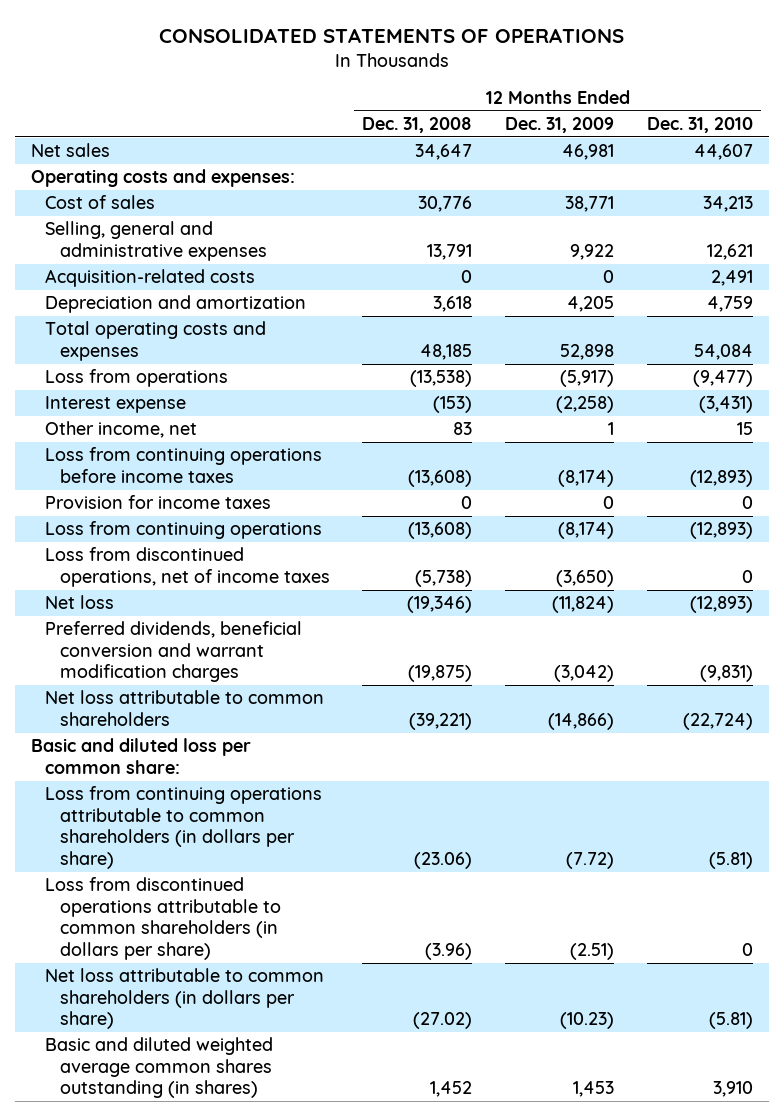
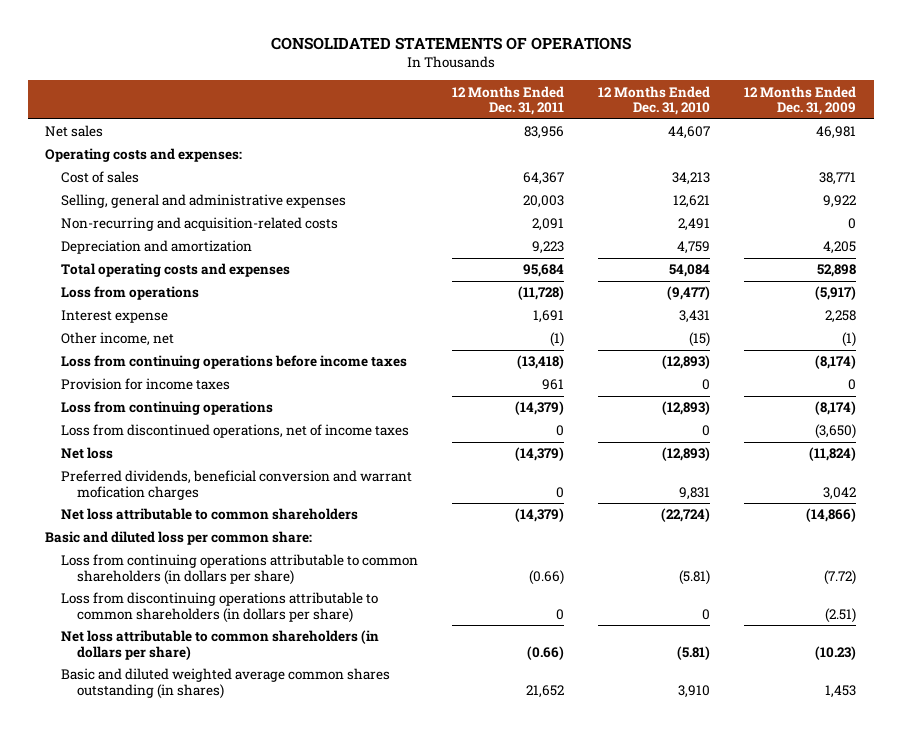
[362,117,473,134] Dec. 31, 2008 -> none
none -> [452,85,565,116] 12 Months Ended Dec. 31, 2011
[45,269,256,288] Acquisition-related costs -> [60,217,338,232] Non-recurring and acquisition-related costs
[556,396,615,414] (2,258) -> [825,310,857,324] 2,258
[698,396,753,414] (3,431) -> [679,310,711,324] 3,431
[608,422,615,436] 1 -> [842,332,857,348] (1)
[736,422,753,436] 15 -> [689,332,711,348] (15)
[45,621,303,683] Preferred dividends, beneficial conversion and warrant modification charges -> [60,470,412,500] Preferred dividends, beneficial conversion and warrant mofication charges
[554,665,615,683] (3,042) -> [823,486,857,500] 3,042
[699,665,753,683] (9,831) -> [679,486,711,500] 9,831
[45,877,281,960] Loss from discontinued operations attributable to common shareholders (in dollars per share) -> [60,592,378,623] Loss from discontinuing operations attributable to common shareholders (in dollars per share)

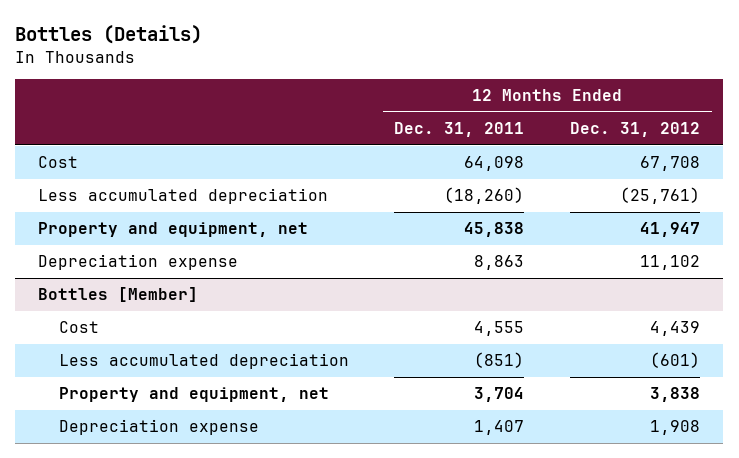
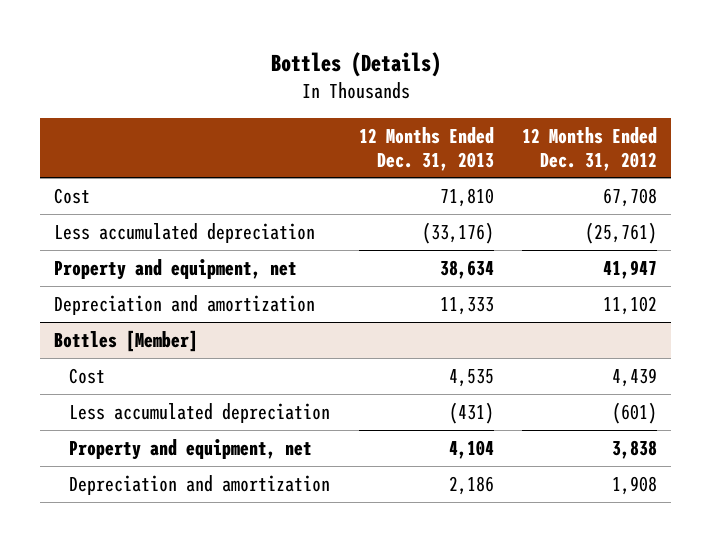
[394,122,525,138] Dec. 31, 2011 -> none
none -> [358,126,494,171] 12 Months Ended Dec. 31, 2013
[38,254,239,271] Depreciation expense -> [54,294,316,315] Depreciation and amortization
[58,419,259,436] Depreciation expense -> [69,474,331,495] Depreciation and amortization

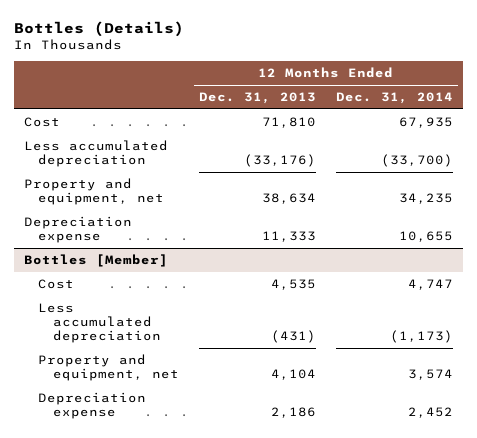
[522,126,658,171] 12 Months Ended Dec. 31, 2012 -> none
none -> [335,92,453,105] Dec. 31, 2014
[54,294,316,315] Depreciation and amortization -> [24,216,133,244] Depreciation expense
[69,474,331,495] Depreciation and amortization -> [38,392,147,420] Depreciation expense

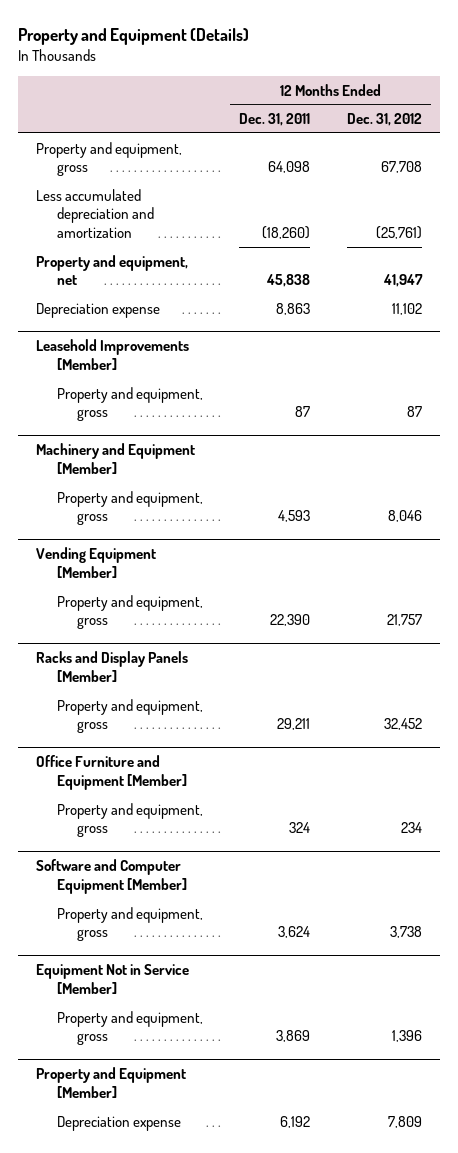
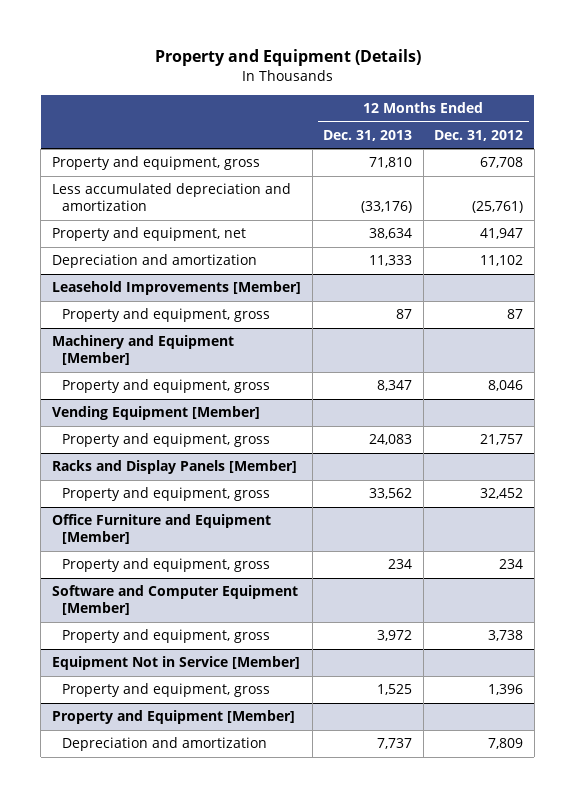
[239,113,311,127] Dec. 31, 2011 -> none
none -> [323,129,413,141] Dec. 31, 2013
[36,302,161,318] Depreciation expense -> [51,254,257,269] Depreciation and amortization
[56,1115,181,1131] Depreciation expense -> [62,737,268,752] Depreciation and amortization

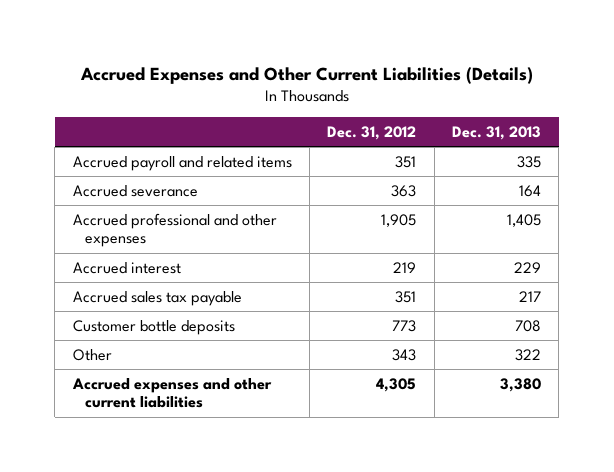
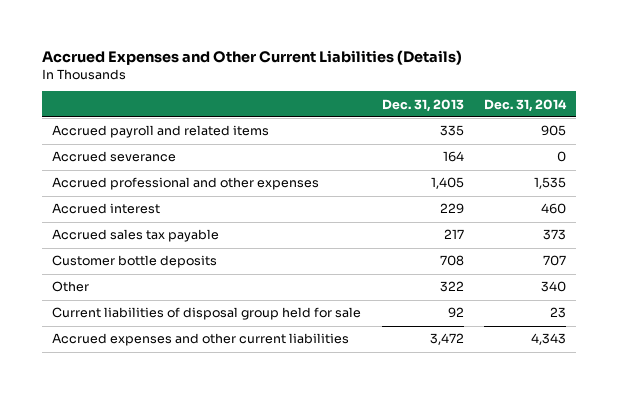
[327,126,417,141] Dec. 31, 2012 -> none
none -> [483,98,567,112] Dec. 31, 2014
none -> [52,307,362,321] Current liabilities of disposal group held for sale
[499,377,541,392] 3,380 -> [429,333,464,346] 3,472

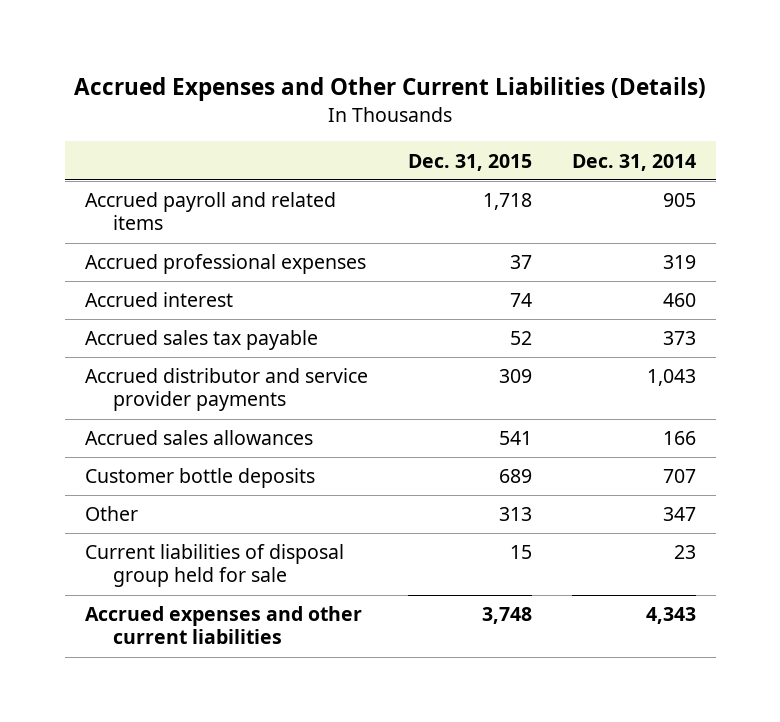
[381,98,464,112] Dec. 31, 2013 -> none
none -> [407,153,532,171] Dec. 31, 2015
[52,151,177,163] Accrued severance -> none
[52,177,320,191] Accrued professional and other expenses -> [84,254,366,275] Accrued professional expenses
[533,177,566,190] 1,535 -> [662,255,696,270] 319
none -> [84,368,368,412] Accrued distributor and service provider payments
none -> [84,430,313,446] Accrued sales allowances
[540,281,566,293] 340 -> [662,507,696,522] 347

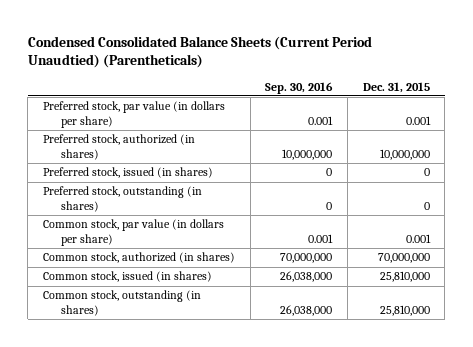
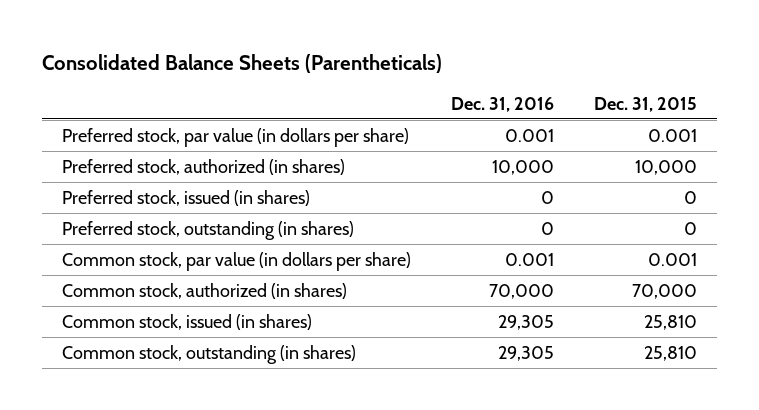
[27,35,372,69] Condensed Consolidated Balance Sheets (Current Period Unaudtied) (Parentheticals) -> [41,53,442,73] Consolidated Balance Sheets (Parentheticals)
[265,81,334,94] Sep. 30, 2016 -> none
none -> [451,96,555,112] Dec. 31, 2016
[379,148,430,160] 10,000,000 -> [635,159,698,175] 10,000
[377,253,430,264] 70,000,000 -> [632,283,698,299] 70,000
[379,271,430,283] 25,810,000 -> [644,314,698,330] 25,810
[379,304,430,316] 25,810,000 -> [644,345,698,361] 25,810

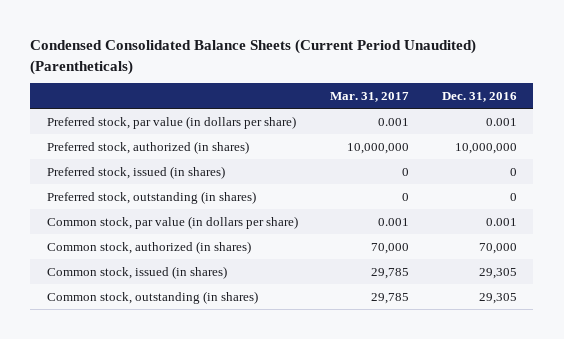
[41,53,442,73] Consolidated Balance Sheets (Parentheticals) -> [30,39,477,75] Condensed Consolidated Balance Sheets (Current Period Unaudited) (Parentheticals)
[594,96,698,112] Dec. 31, 2015 -> none
none -> [330,92,410,103] Mar. 31, 2017
[492,159,555,175] 10,000 -> [455,142,518,154] 10,000,000

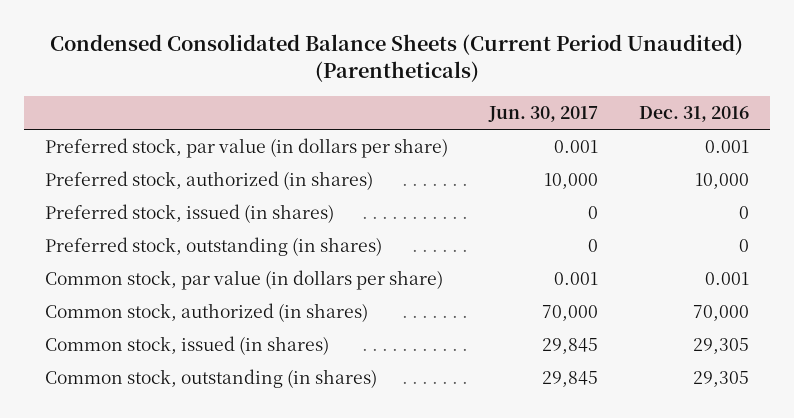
[330,92,410,103] Mar. 31, 2017 -> none
none -> [487,105,598,122] Jun. 30, 2017
[455,142,518,154] 10,000,000 -> [694,172,749,189] 10,000

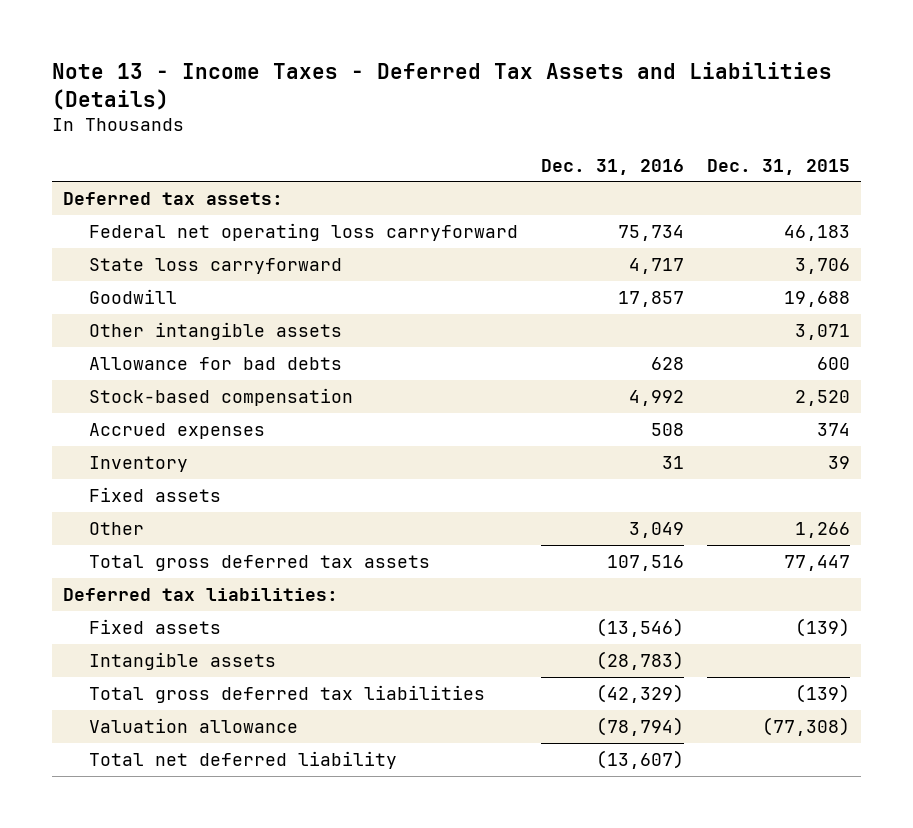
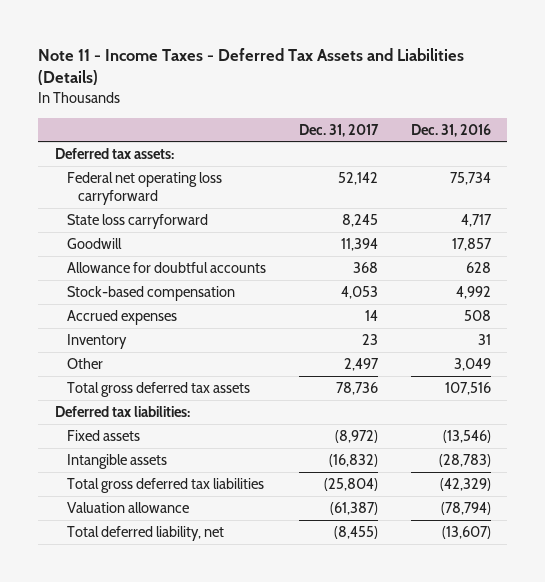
[51,62,832,110] Note 13 - Income Taxes - Deferred Tax Assets and Liabilities (Details) -> [38,47,465,86] Note 11 - Income Taxes - Deferred Tax Assets and Liabilities (Details)
[706,158,850,175] Dec. 31, 2015 -> none
none -> [298,123,379,137] Dec. 31, 2017
[88,321,342,340] Other intangible assets -> none
[88,356,342,370] Allowance for bad debts -> [66,261,266,273] Allowance for doubtful accounts
[88,486,221,502] Fixed assets -> none
[88,750,397,769] Total net deferred liability -> [66,525,224,541] Total deferred liability, net

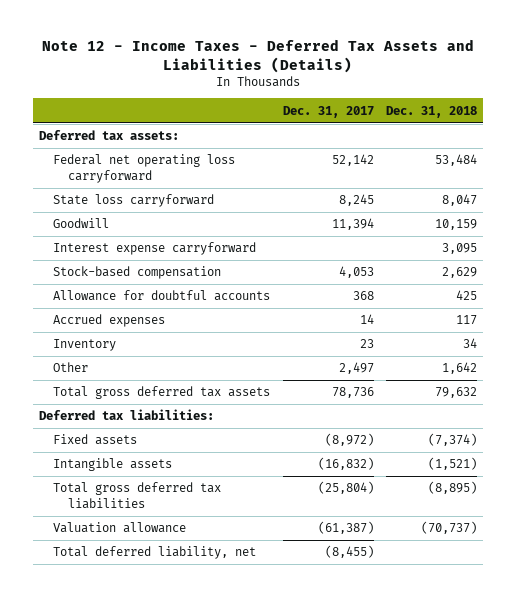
[38,47,465,86] Note 11 - Income Taxes - Deferred Tax Assets and Liabilities (Details) -> [41,39,474,74] Note 12 - Income Taxes - Deferred Tax Assets and Liabilities (Details)
[410,123,491,137] Dec. 31, 2016 -> none
none -> [385,105,477,118] Dec. 31, 2018
none -> [53,242,257,256] Interest expense carryforward
[66,261,266,273] Allowance for doubtful accounts -> [53,290,271,302] Allowance for doubtful accounts

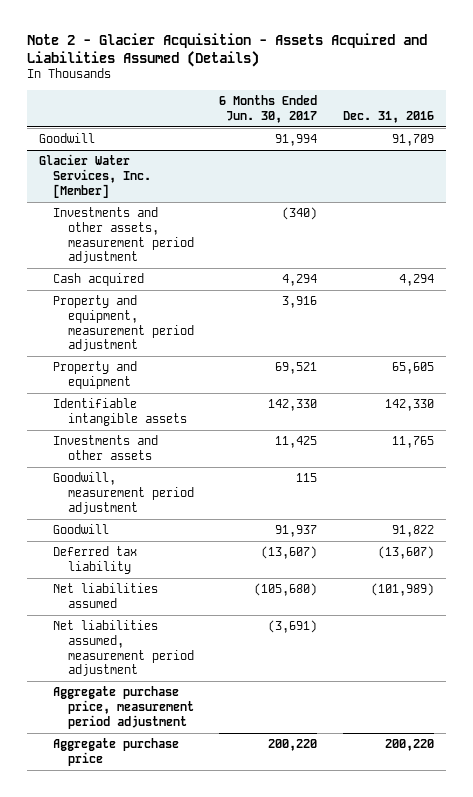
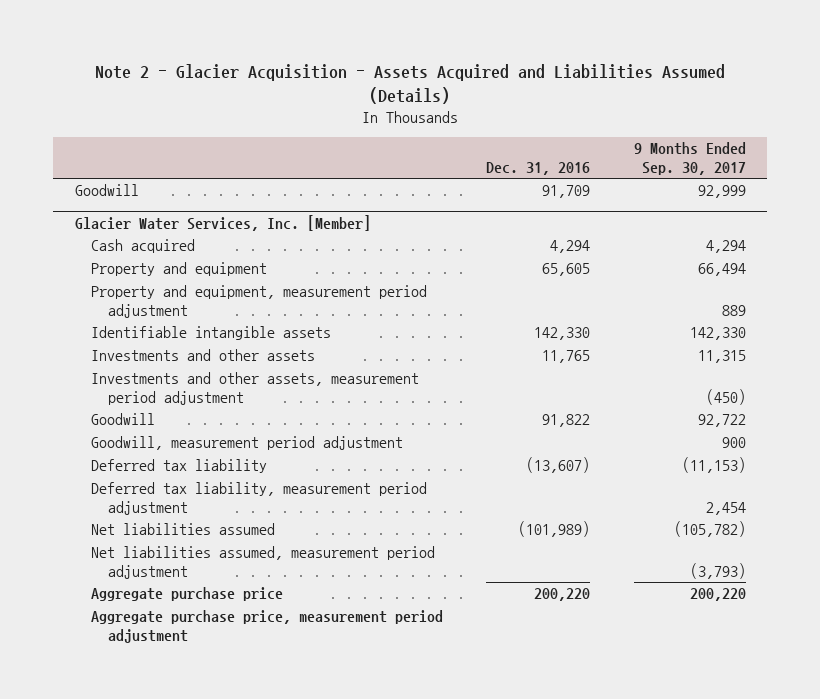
[219,95,318,123] 6 Months Ended Jun. 30, 2017 -> none
none -> [633,142,746,175] 9 Months Ended Sep. 30, 2017
[53,295,194,352] Property and equipment, measurement period adjustment -> [91,285,428,318] Property and equipment, measurement period adjustment
[53,207,194,264] Investments and other assets, measurement period adjustment -> [91,372,420,405] Investments and other assets, measurement period adjustment
[53,472,194,514] Goodwill, measurement period adjustment -> [91,436,404,451] Goodwill, measurement period adjustment
none -> [91,482,428,515] Deferred tax liability, measurement period adjustment
[53,686,194,729] Aggregate purchase price, measurement period adjustment -> [91,610,444,643] Aggregate purchase price, measurement period adjustment

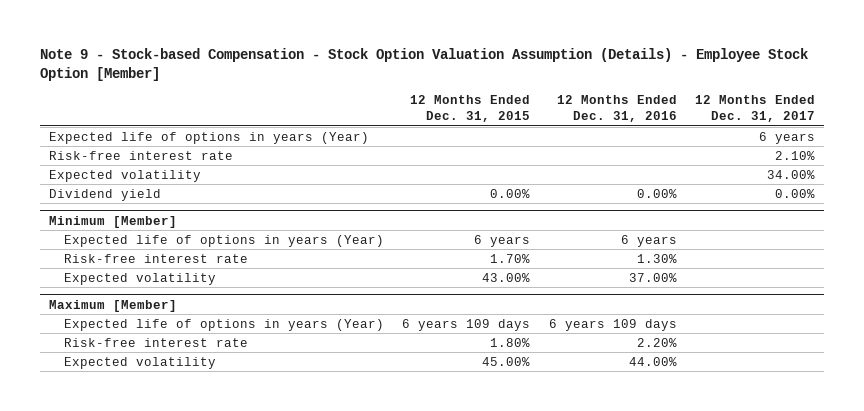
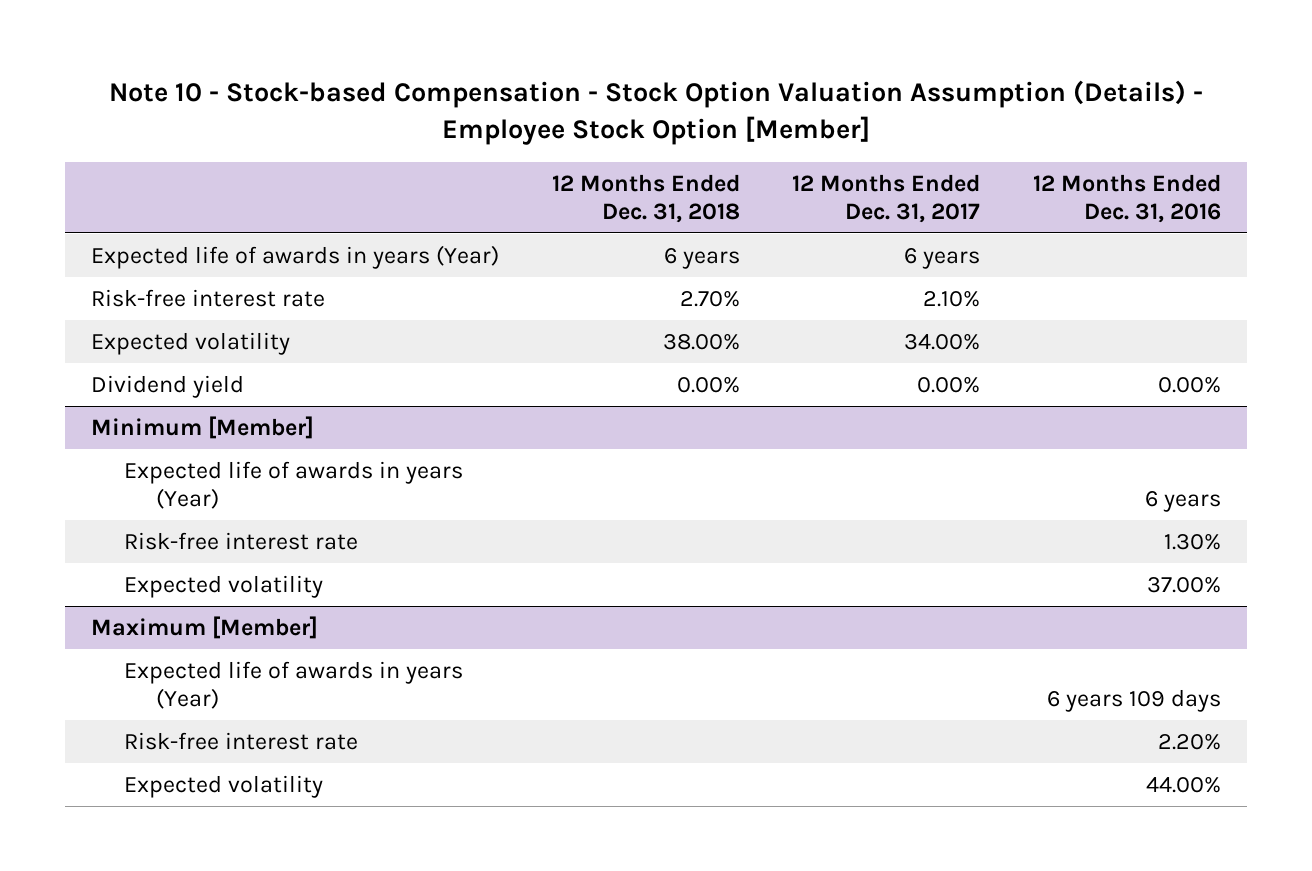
[40,48,809,82] Note 9 - Stock-based Compensation - Stock Option Valuation Assumption (Details) - Employee Stock Option [Member] -> [109,80,1204,145] Note 10 - Stock-based Compensation - Stock Option Valuation Assumption (Details) - Employee Stock Option [Member]
[410,95,531,123] 12 Months Ended Dec. 31, 2015 -> none
none -> [551,173,740,223] 12 Months Ended Dec. 31, 2018
[49,131,370,144] Expected life of options in years (Year) -> [91,244,500,269] Expected life of awards in years (Year)
[63,234,384,247] Expected life of options in years (Year) -> [123,460,463,510] Expected life of awards in years (Year)
[63,318,384,331] Expected life of options in years (Year) -> [123,660,463,710] Expected life of awards in years (Year)

